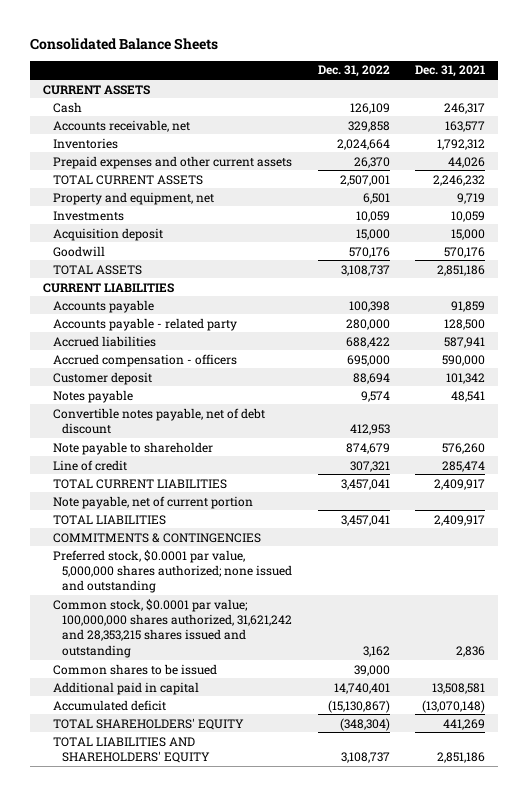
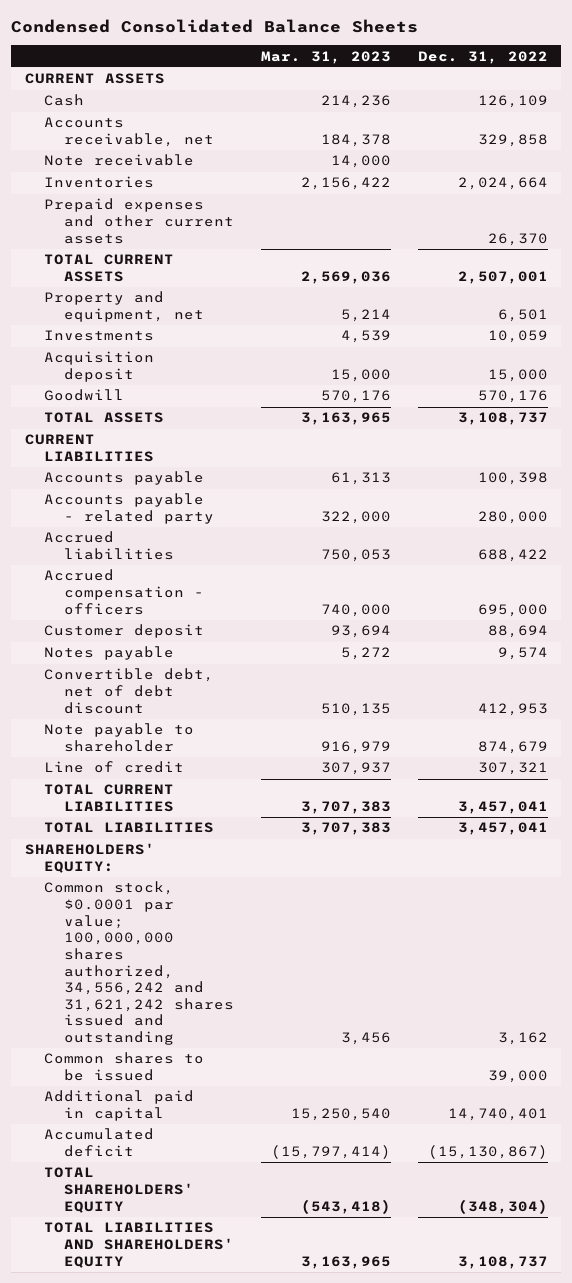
[30,37,219,50] Consolidated Balance Sheets -> [11,18,419,33] Condensed Consolidated Balance Sheets
[415,65,486,78] Dec. 31, 2021 -> none
none -> [260,50,391,64] Mar. 31, 2023
none -> [44,154,195,167] Note receivable
[52,407,265,434] Convertible notes payable, net of debt discount -> [44,668,215,714] Convertible debt, net of debt discount
[52,495,253,509] Note payable, net of current portion -> none
[52,532,261,543] COMMITMENTS & CONTINGENCIES -> none
[52,549,293,594] Preferred stock, $0.0001 par value, 5,000,000 shares authorized; none issued and outstanding -> none
none -> [24,843,155,874] SHAREHOLDERS' EQUITY:
[52,598,293,658] Common stock, $0.0001 par value; 100,000,000 shares authorized, 31,621,242 and 28,353,215 shares issued and outstanding -> [44,881,234,1046] Common stock, $0.0001 par value; 100,000,000 shares authorized, 34,556,242 and 31,621,242 shares issued and outstanding

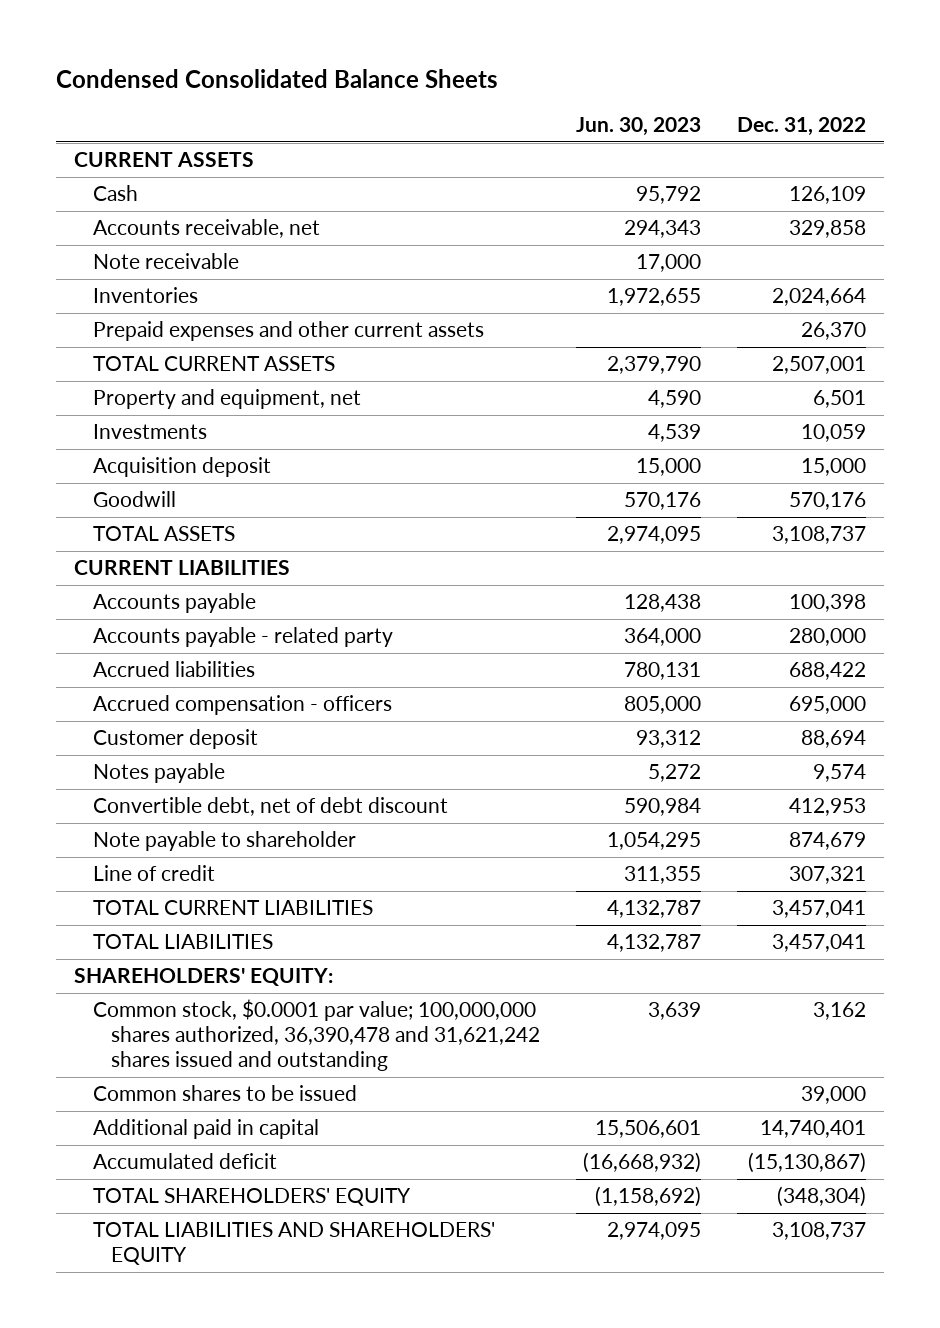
[260,50,391,64] Mar. 31, 2023 -> none
none -> [576,117,702,137] Jun. 30, 2023
[44,881,234,1046] Common stock, $0.0001 par value; 100,000,000 shares authorized, 34,556,242 and 31,621,242 shares issued and outstanding -> [92,999,541,1072] Common stock, $0.0001 par value; 100,000,000 shares authorized, 36,390,478 and 31,621,242 shares issued and outstanding

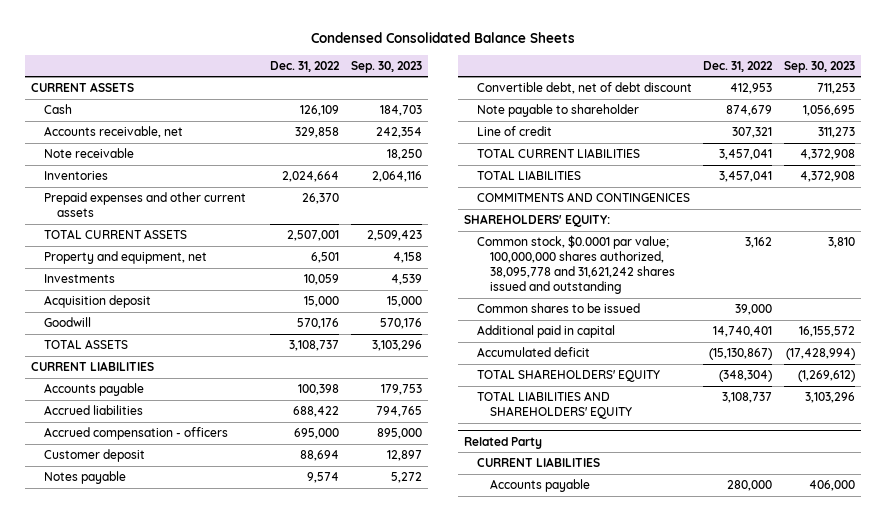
[576,117,702,137] Jun. 30, 2023 -> none
none -> [351,60,423,73] Sep. 30, 2023
[92,627,393,648] Accounts payable - related party -> none
none -> [476,192,690,203] COMMITMENTS AND CONTINGENICES
[92,999,541,1072] Common stock, $0.0001 par value; 100,000,000 shares authorized, 36,390,478 and 31,621,242 shares issued and outstanding -> [476,235,675,295] Common stock, $0.0001 par value; 100,000,000 shares authorized, 38,095,778 and 31,621,242 shares issued and outstanding
none -> [463,436,542,449] Related Party
none -> [476,457,600,468] CURRENT LIABILITIES
none -> [489,479,590,493] Accounts payable

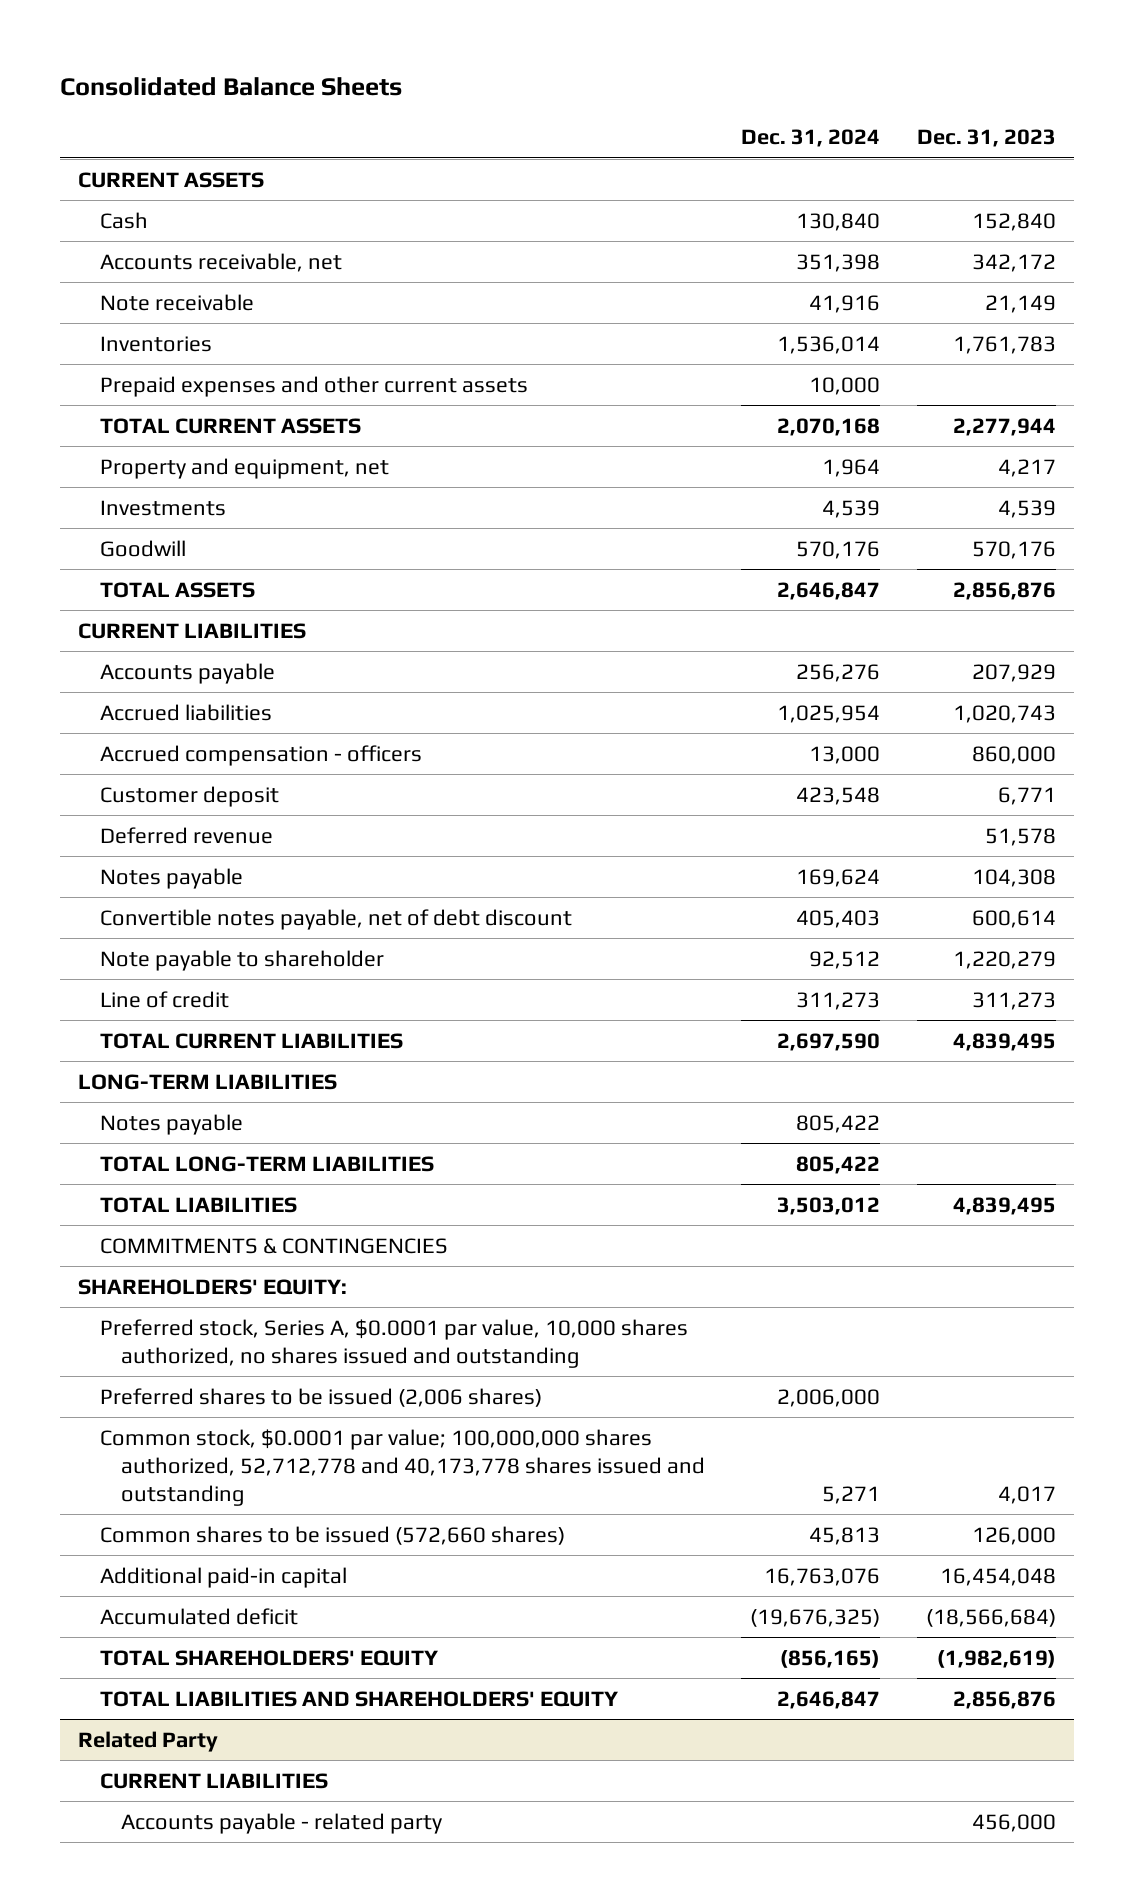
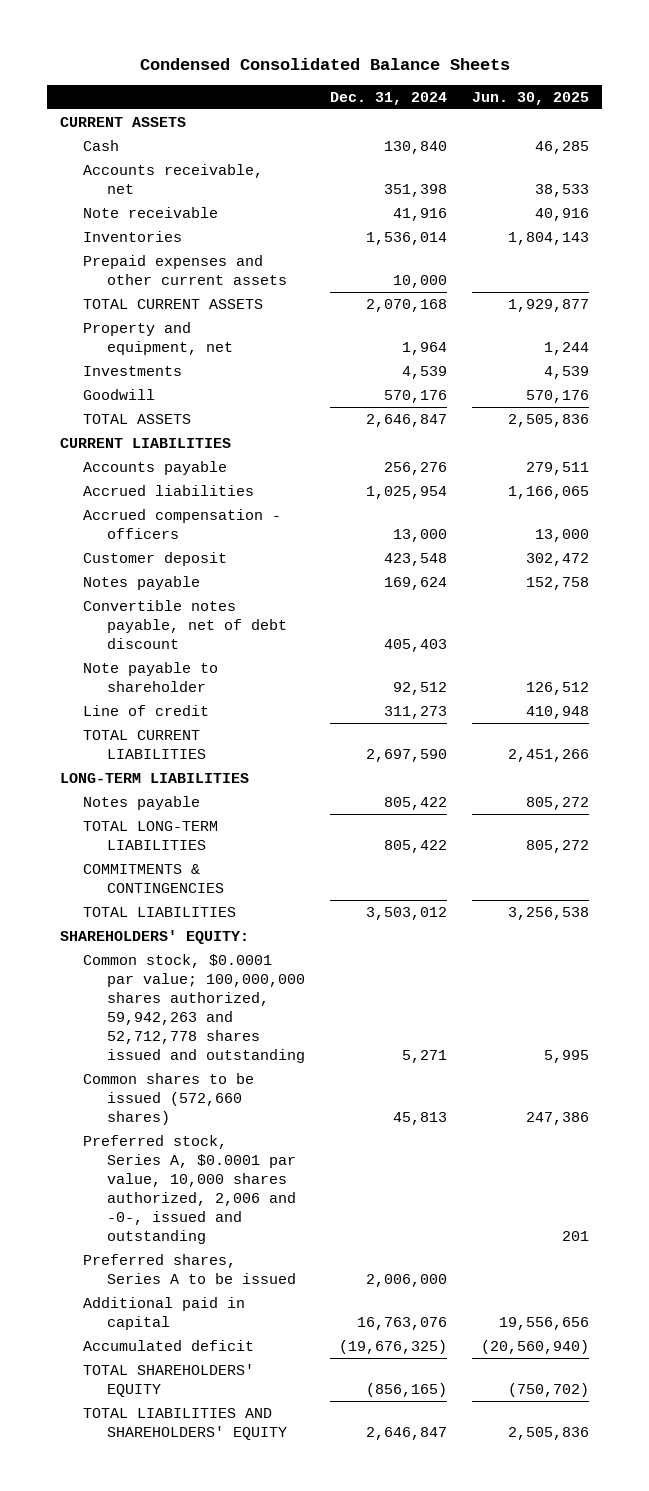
[60,76,403,96] Consolidated Balance Sheets -> [139,58,510,71] Condensed Consolidated Balance Sheets
[916,129,1056,148] Dec. 31, 2023 -> none
none -> [472,91,590,105] Jun. 30, 2025
[99,826,273,844] Deferred revenue -> none
[99,1196,297,1213] TOTAL LIABILITIES -> [83,906,237,917] TOTAL LIABILITIES
[99,1318,688,1368] Preferred stock, Series A, $0.0001 par value, 10,000 shares authorized, no shares issued and outstanding -> none
[99,1387,542,1407] Preferred shares to be issued (2,006 shares) -> none
[99,1428,706,1507] Common stock, $0.0001 par value; 100,000,000 shares authorized, 52,712,778 and 40,173,778 shares issued and outstanding -> [83,953,305,1064] Common stock, $0.0001 par value; 100,000,000 shares authorized, 59,942,263 and 52,712,778 shares issued and outstanding
none -> [83,1134,296,1245] Preferred stock, Series A, $0.0001 par value, 10,000 shares authorized, 2,006 and -0-, issued and outstanding
none -> [83,1253,296,1284] Preferred shares, Series A to be issued
[99,1566,347,1588] Additional paid-in capital -> [83,1296,246,1330] Additional paid in capital
[78,1730,219,1752] Related Party -> none
[99,1772,328,1789] CURRENT LIABILITIES -> none
[121,1812,443,1834] Accounts payable - related party -> none

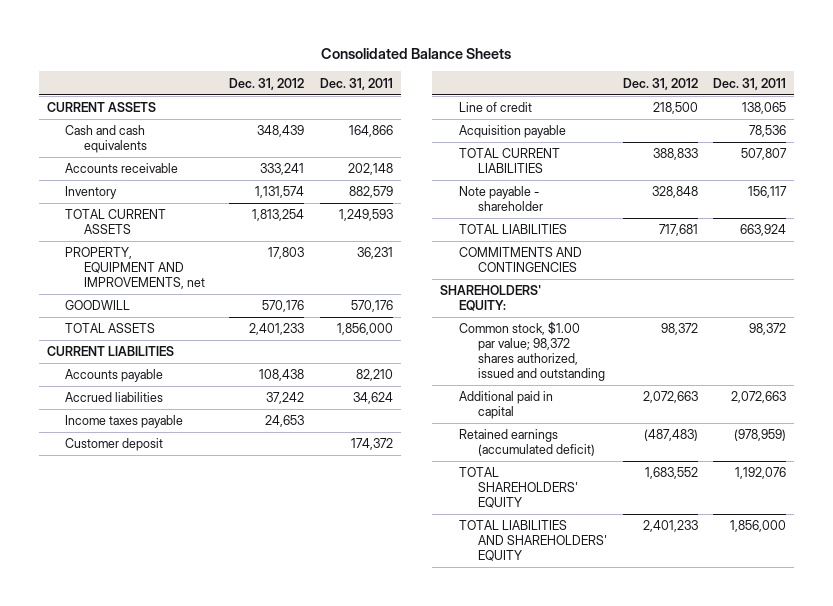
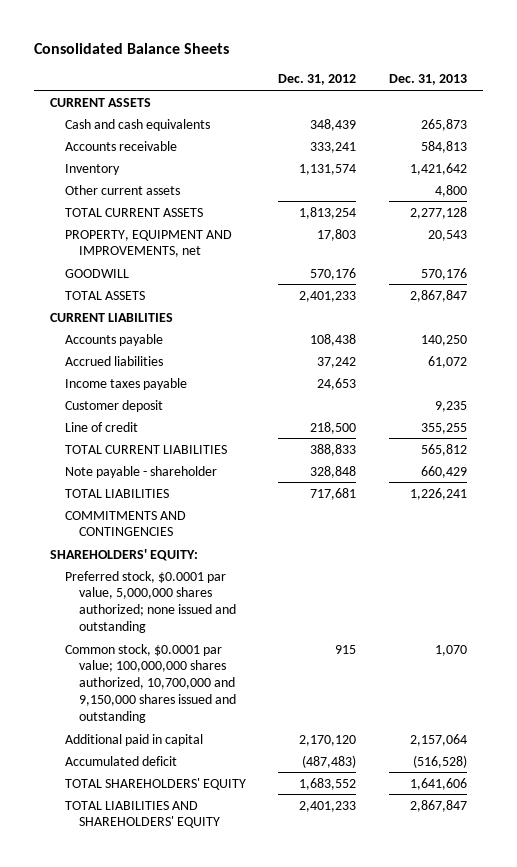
[319,77,393,90] Dec. 31, 2011 -> none
none -> [388,74,467,86] Dec. 31, 2013
none -> [64,184,180,195] Other current assets
[459,125,567,139] Acquisition payable -> none
none -> [64,570,237,633] Preferred stock, $0.0001 par value, 5,000,000 shares authorized; none issued and outstanding
[459,321,606,382] Common stock, $1.00 par value; 98,372 shares authorized, issued and outstanding -> [64,643,237,723] Common stock, $0.0001 par value; 100,000,000 shares authorized, 10,700,000 and 9,150,000 shares issued and outstanding
[660,323,698,336] 98,372 -> [335,644,357,654] 915
[642,391,698,404] 2,072,663 -> [299,734,357,746] 2,170,120
[459,429,596,457] Retained earnings (accumulated deficit) -> [64,755,177,766] Accumulated deficit

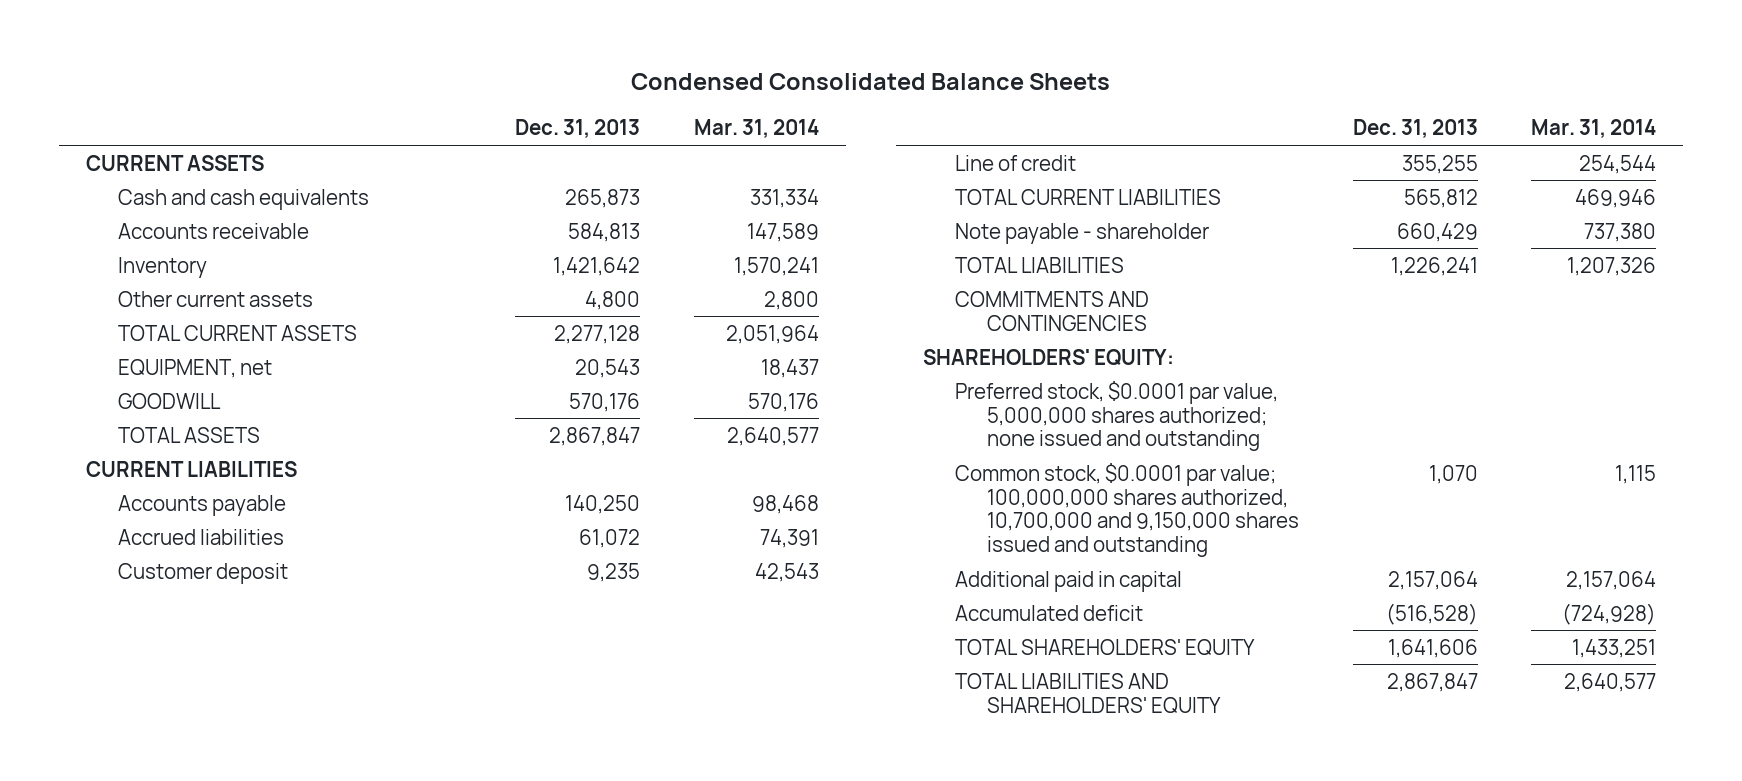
[33,43,229,55] Consolidated Balance Sheets -> [631,73,1111,91] Condensed Consolidated Balance Sheets
[278,74,357,86] Dec. 31, 2012 -> none
none -> [693,119,819,139] Mar. 31, 2014
[64,229,232,258] PROPERTY, EQUIPMENT AND IMPROVEMENTS, net -> [117,358,272,378] EQUIPMENT, net
[64,377,187,390] Income taxes payable -> none

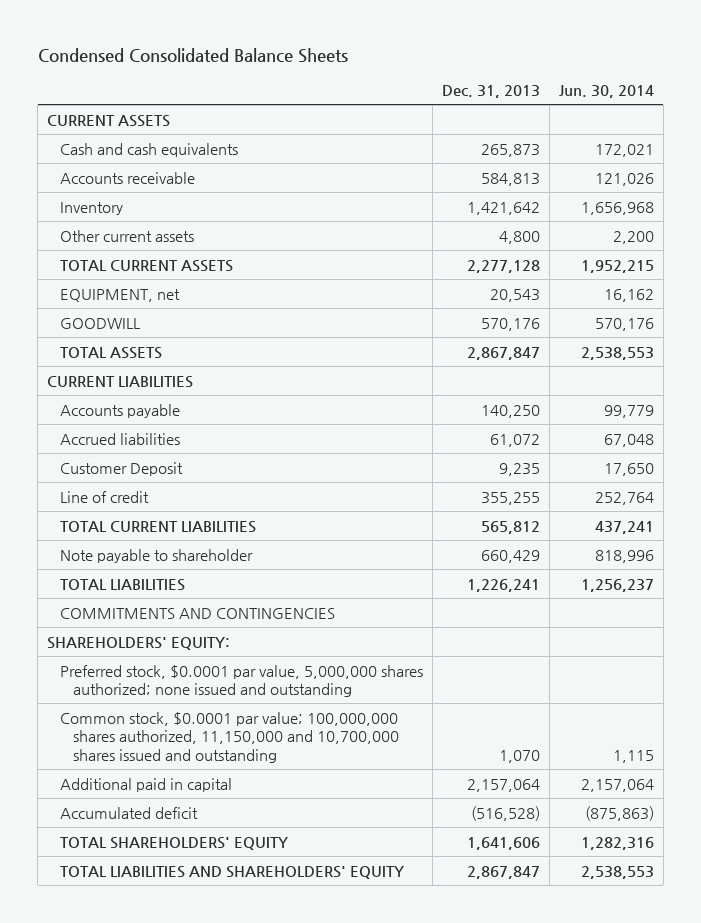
[693,119,819,139] Mar. 31, 2014 -> none
none -> [558,85,654,99] Jun. 30, 2014
[117,562,288,584] Customer deposit -> [60,461,184,476] Customer Deposit
[955,222,1210,244] Note payable - shareholder -> [60,548,254,563] Note payable to shareholder
[955,462,1300,558] Common stock, $0.0001 par value; 100,000,000 shares authorized, 10,700,000 and 9,150,000 shares issued and outstanding -> [60,711,400,763] Common stock, $0.0001 par value; 100,000,000 shares authorized, 11,150,000 and 10,700,000 shares issued and outstanding

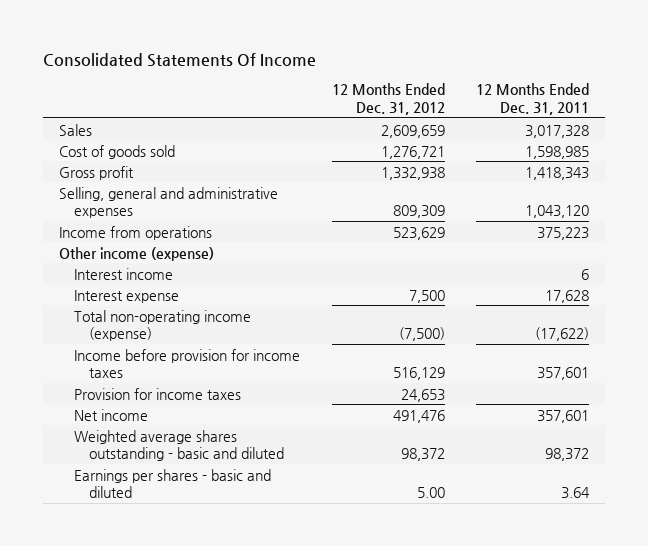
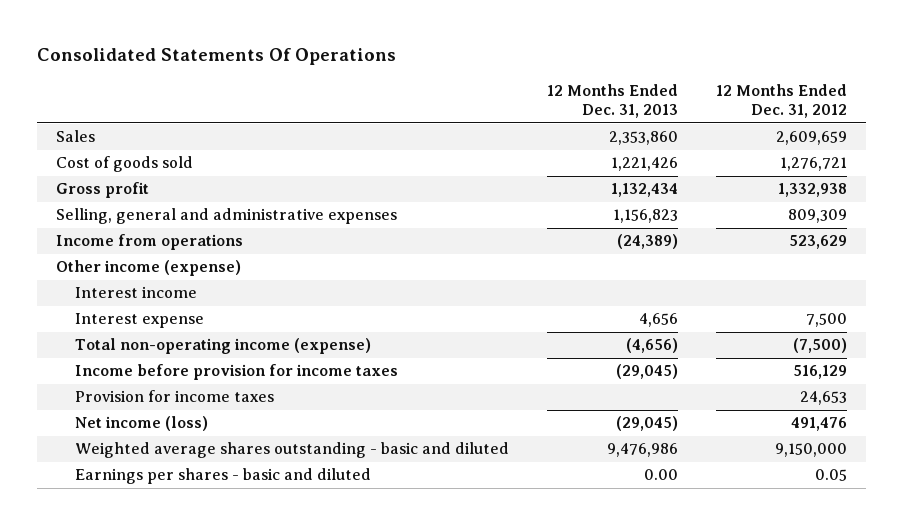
[42,52,316,67] Consolidated Statements Of Income -> [36,48,396,66] Consolidated Statements Of Operations
[476,83,590,116] 12 Months Ended Dec. 31, 2011 -> none
none -> [546,83,678,119] 12 Months Ended Dec. 31, 2013
[74,408,149,421] Net income -> [74,416,208,432] Net income (loss)
[400,448,445,462] 98,372 -> [774,443,847,458] 9,150,000
[416,487,445,499] 5.00 -> [814,469,847,482] 0.05

